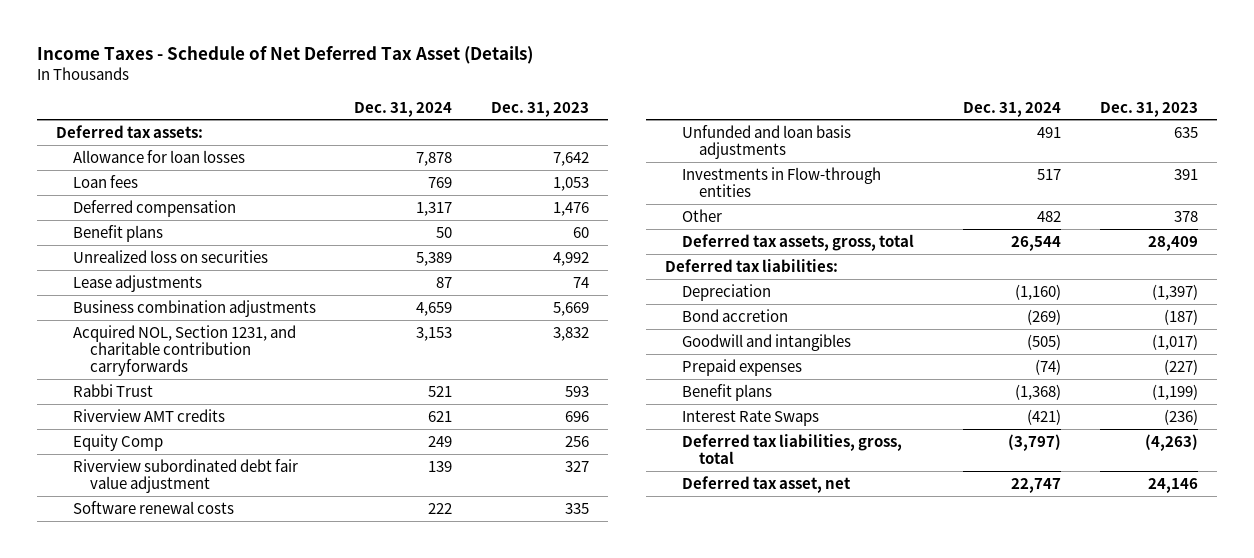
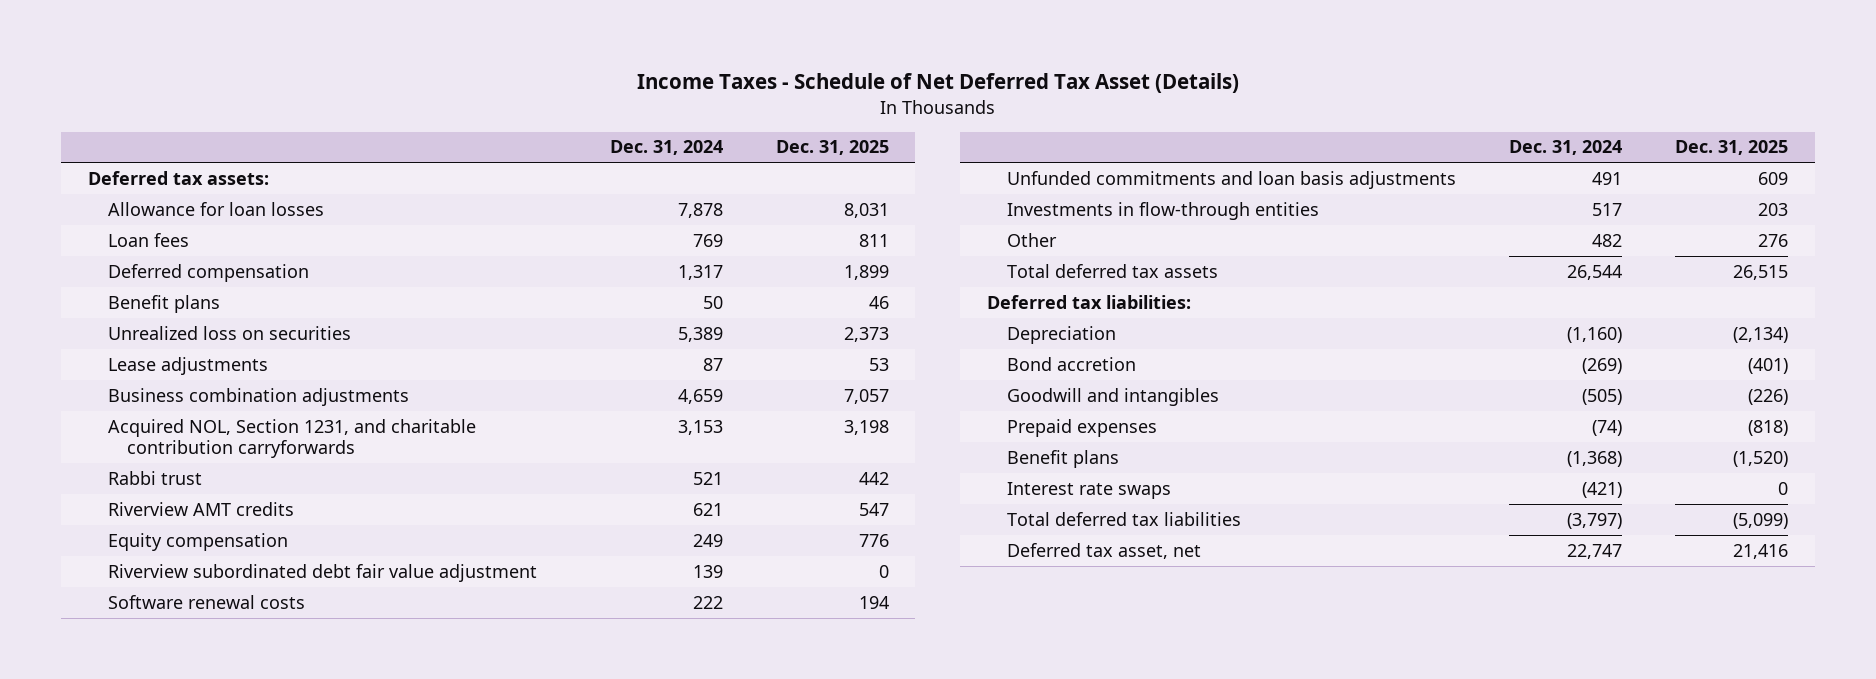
[490,101,589,117] Dec. 31, 2023 -> none
none -> [775,140,889,156] Dec. 31, 2025
[72,383,153,397] Rabbi Trust -> [107,470,202,485] Rabbi trust
[72,433,163,451] Equity Comp -> [107,532,288,551] Equity compensation
[681,124,851,160] Unfunded and loan basis adjustments -> [1006,170,1456,189] Unfunded commitments and loan basis adjustments
[681,166,881,198] Investments in Flow-through entities -> [1006,201,1319,220] Investments in flow-through entities
[681,233,914,251] Deferred tax assets, gross, total -> [1006,263,1218,278] Total deferred tax assets
[681,409,819,426] Interest Rate Swaps -> [1006,481,1171,499] Interest rate swaps
[681,433,902,465] Deferred tax liabilities, gross, total -> [1006,511,1241,526] Total deferred tax liabilities

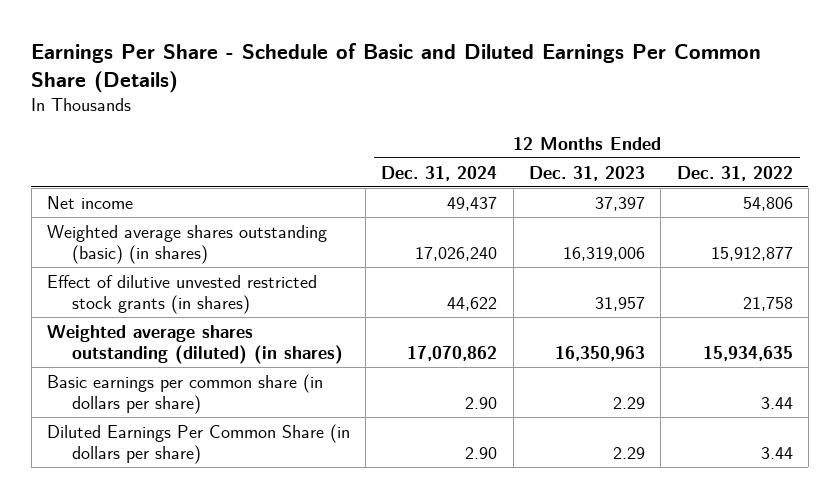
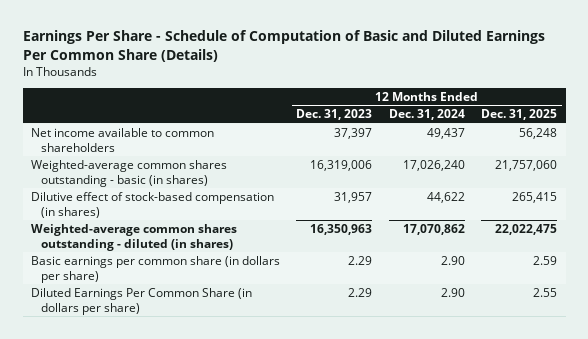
[31,42,762,93] Earnings Per Share - Schedule of Basic and Diluted Earnings Per Common Share (Details) -> [22,30,545,62] Earnings Per Share - Schedule of Computation of Basic and Diluted Earnings Per Common Share (Details)
[676,165,793,181] Dec. 31, 2022 -> none
none -> [481,109,558,121] Dec. 31, 2025
[46,195,133,209] Net income -> [30,128,214,152] Net income available to common shareholders
[46,224,327,265] Weighted average shares outstanding (basic) (in shares) -> [30,160,227,187] Weighted-average common shares outstanding - basic (in shares)
[46,274,317,315] Effect of dilutive unvested restricted stock grants (in shares) -> [30,192,274,218] Dilutive effect of stock-based compensation (in shares)
[46,324,343,365] Weighted average shares outstanding (diluted) (in shares) -> [30,224,237,251] Weighted-average common shares outstanding - diluted (in shares)

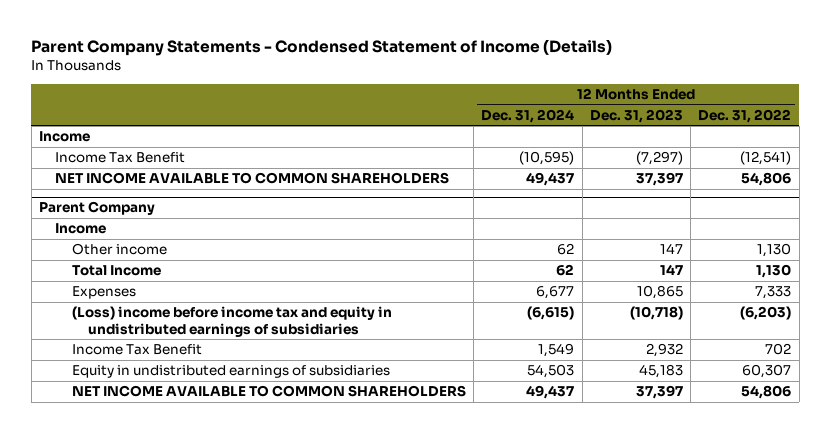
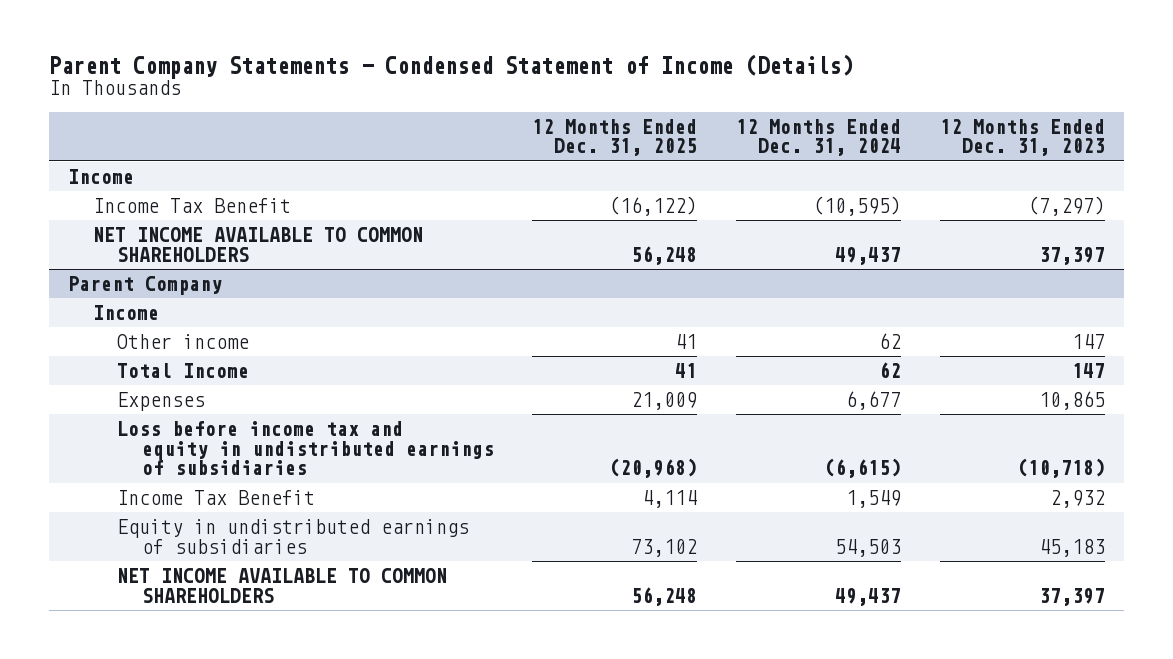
[698,108,792,123] Dec. 31, 2022 -> none
none -> [532,118,698,157] 12 Months Ended Dec. 31, 2025
[71,306,392,337] (Loss) income before income tax and equity in undistributed earnings of subsidiaries -> [117,421,494,476] Loss before income tax and equity in undistributed earnings of subsidiaries

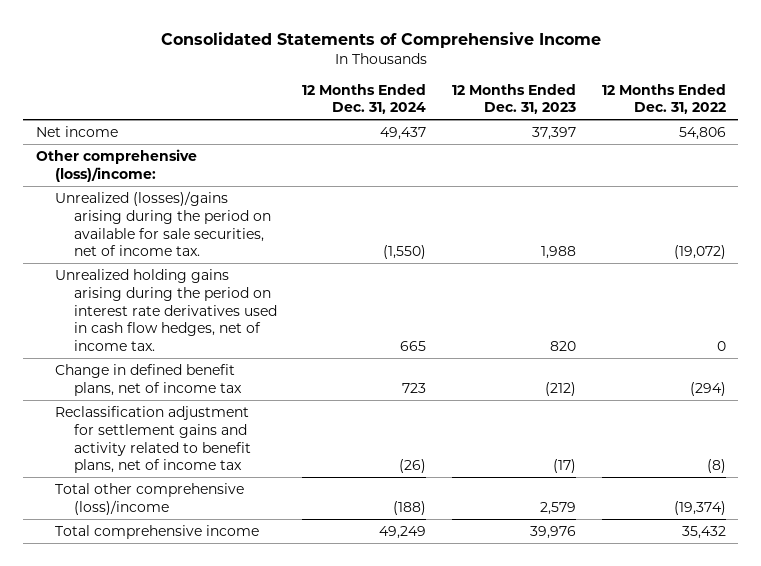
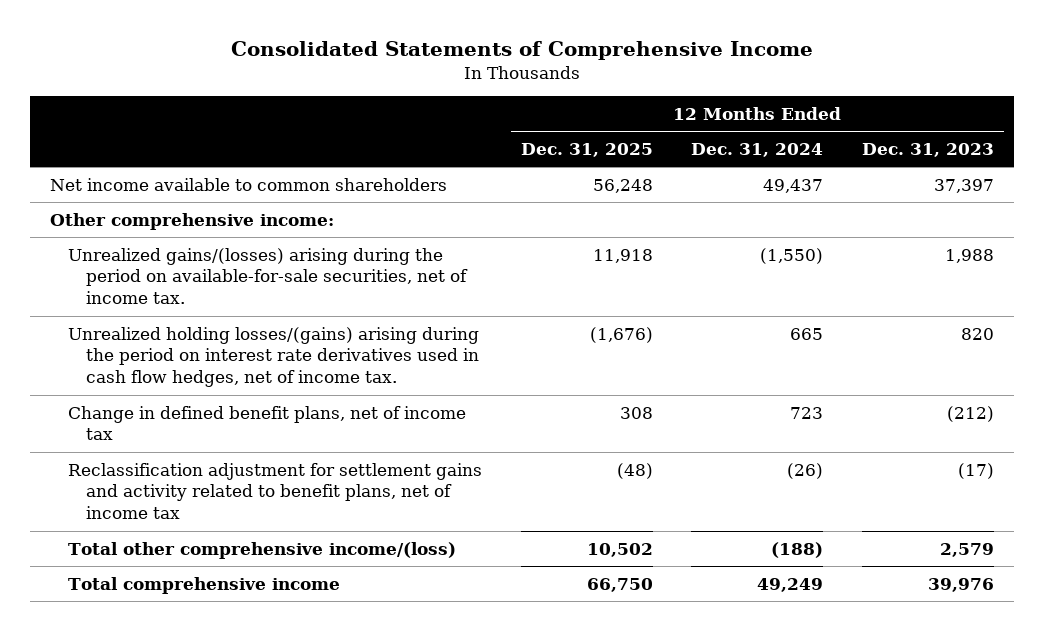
[601,83,726,115] 12 Months Ended Dec. 31, 2022 -> none
none -> [520,142,653,157] Dec. 31, 2025
[35,125,118,137] Net income -> [49,177,447,191] Net income available to common shareholders
[35,148,197,182] Other comprehensive (loss)/income: -> [49,212,334,230] Other comprehensive income:
[54,190,271,257] Unrealized (losses)/gains arising during the period on available for sale securities, net of income tax. -> [67,247,468,305] Unrealized gains/(losses) arising during the period on available-for-sale securities, net of income tax.
[54,268,277,352] Unrealized holding gains arising during the period on interest rate derivatives used in cash flow hedges, net of income tax. -> [67,326,479,388] Unrealized holding losses/(gains) arising during the period on interest rate derivatives used in cash flow hedges, net of income tax.
[54,482,244,515] Total other comprehensive (loss)/income -> [67,541,456,559] Total other comprehensive income/(loss)

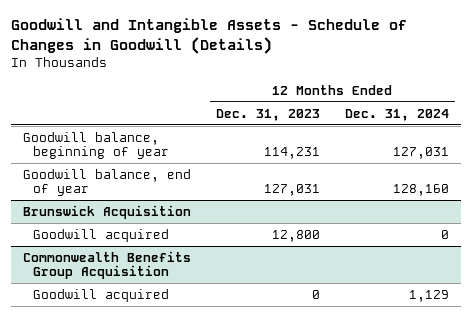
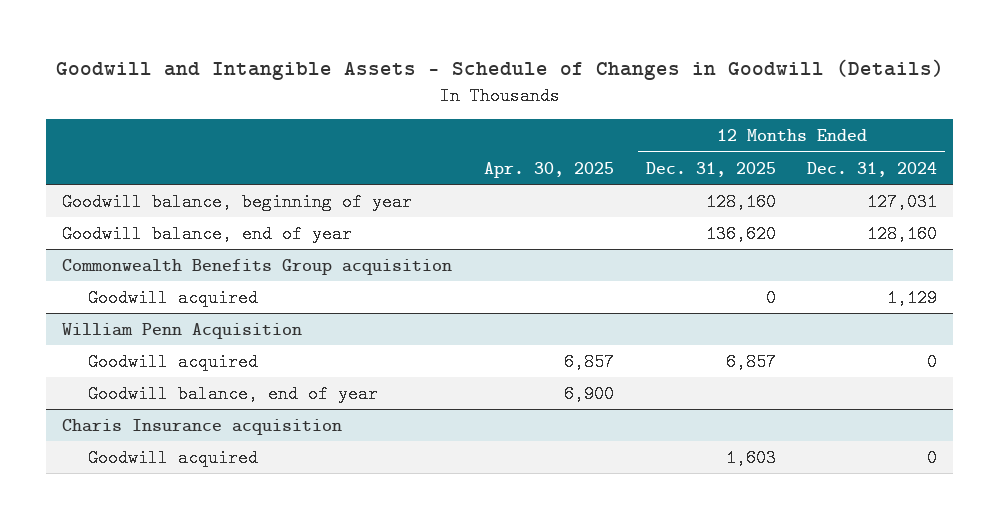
[215,108,320,121] Dec. 31, 2023 -> none
none -> [483,161,614,178] Apr. 30, 2025
none -> [645,161,776,177] Dec. 31, 2025
[23,204,192,219] Brunswick Acquisition -> none
[32,228,169,242] Goodwill acquired -> none
[23,250,192,280] Commonwealth Benefits Group Acquisition -> [61,258,452,275] Commonwealth Benefits Group acquisition
none -> [61,322,302,339] William Penn Acquisition
none -> [88,352,259,371] Goodwill acquired
none -> [88,384,379,403] Goodwill balance, end of year
none -> [61,418,342,435] Charis Insurance acquisition
none -> [88,448,259,467] Goodwill acquired

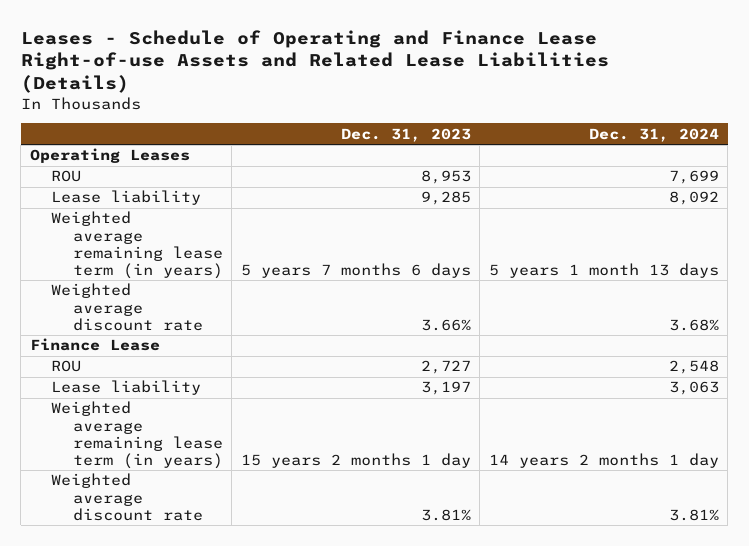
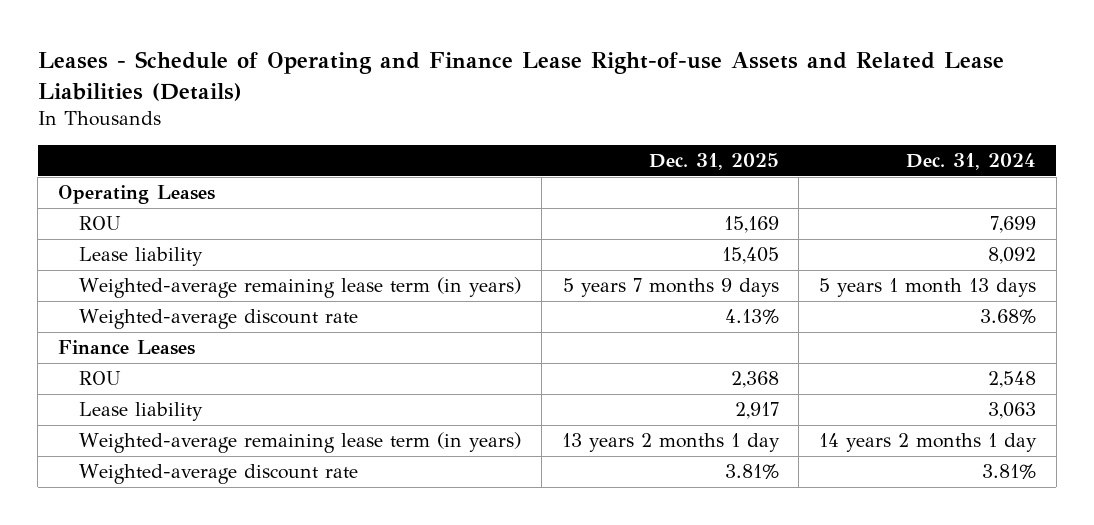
[340,127,471,142] Dec. 31, 2023 -> none
none -> [648,153,779,171] Dec. 31, 2025
[51,211,223,280] Weighted average remaining lease term (in years) -> [79,277,522,299] Weighted-average remaining lease term (in years)
[51,283,203,331] Weighted average discount rate -> [79,309,359,330] Weighted-average discount rate
[29,338,160,352] Finance Lease -> [57,340,195,356] Finance Leases
[51,401,223,470] Weighted average remaining lease term (in years) -> [79,432,522,454] Weighted-average remaining lease term (in years)
[51,473,203,521] Weighted average discount rate -> [79,464,359,485] Weighted-average discount rate

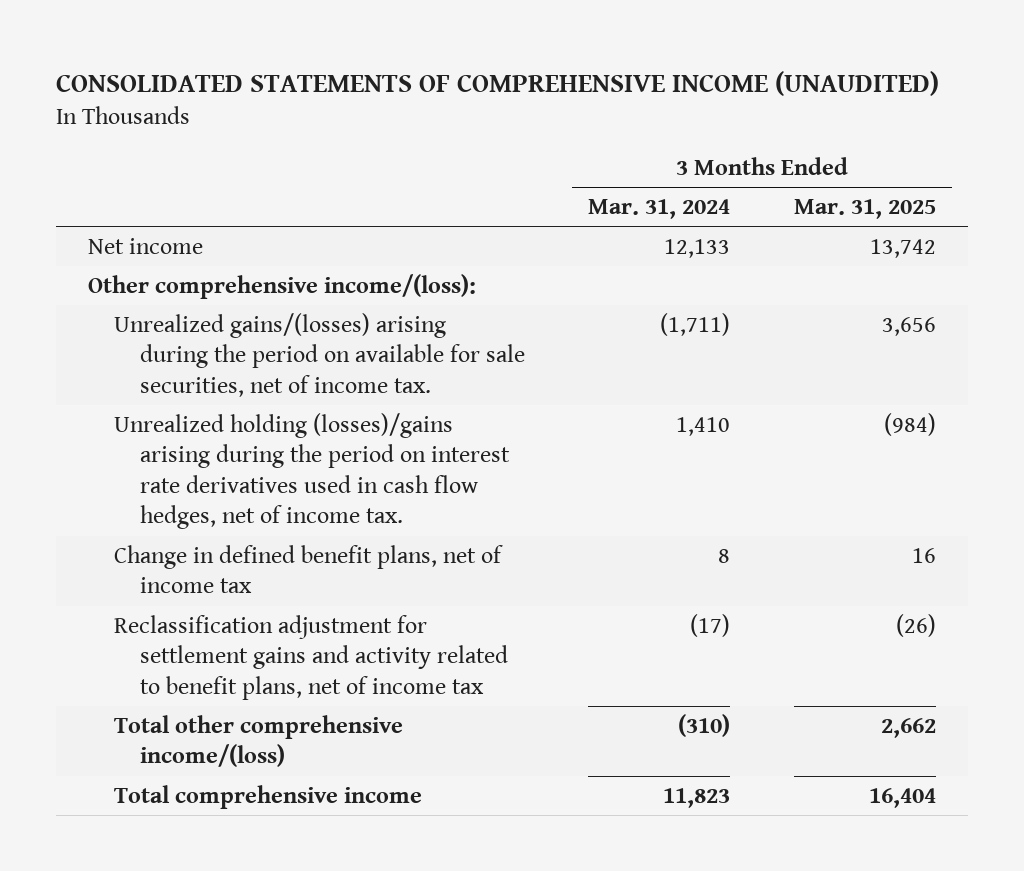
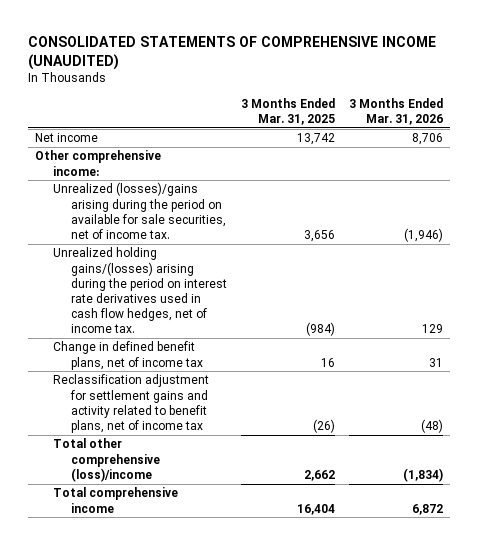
[588,199,731,220] Mar. 31, 2024 -> none
none -> [348,97,443,125] 3 Months Ended Mar. 31, 2026
[87,273,476,299] Other comprehensive income/(loss): -> [34,150,161,176] Other comprehensive income:
[113,312,525,397] Unrealized gains/(losses) arising during the period on available for sale securities, net of income tax. -> [52,182,226,239] Unrealized (losses)/gains arising during the period on available for sale securities, net of income tax.
[113,412,510,530] Unrealized holding (losses)/gains arising during the period on interest rate derivatives used in cash flow hedges, net of income tax. -> [52,247,227,334] Unrealized holding gains/(losses) arising during the period on interest rate derivatives used in cash flow hedges, net of income tax.
[113,714,403,768] Total other comprehensive income/(loss) -> [52,438,160,482] Total other comprehensive (loss)/income

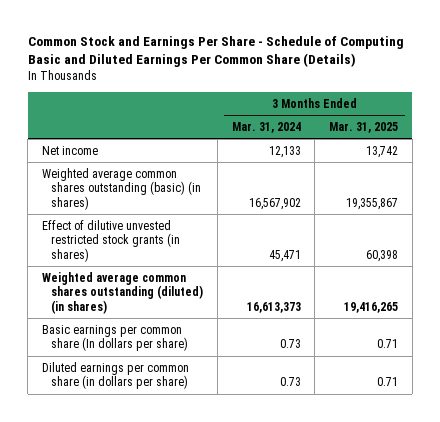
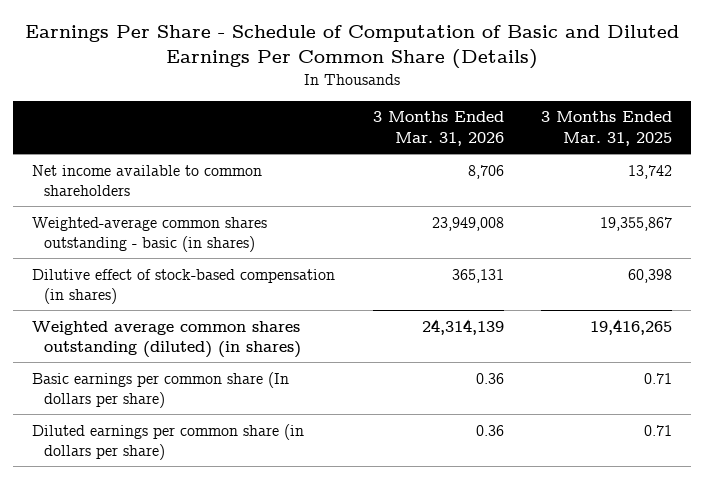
[27,35,404,68] Common Stock and Earnings Per Share - Schedule of Computing Basic and Diluted Earnings Per Common Share (Details) -> [25,25,680,70] Earnings Per Share - Schedule of Computation of Basic and Diluted Earnings Per Common Share (Details)
[231,121,301,133] Mar. 31, 2024 -> none
none -> [372,111,504,146] 3 Months Ended Mar. 31, 2026
[41,145,98,155] Net income -> [31,164,262,196] Net income available to common shareholders
[41,167,202,211] Weighted average common shares outstanding (basic) (in shares) -> [31,216,267,252] Weighted-average common shares outstanding - basic (in shares)
[41,219,181,263] Effect of dilutive unvested restricted stock grants (in shares) -> [31,268,335,304] Dilutive effect of stock-based compensation (in shares)

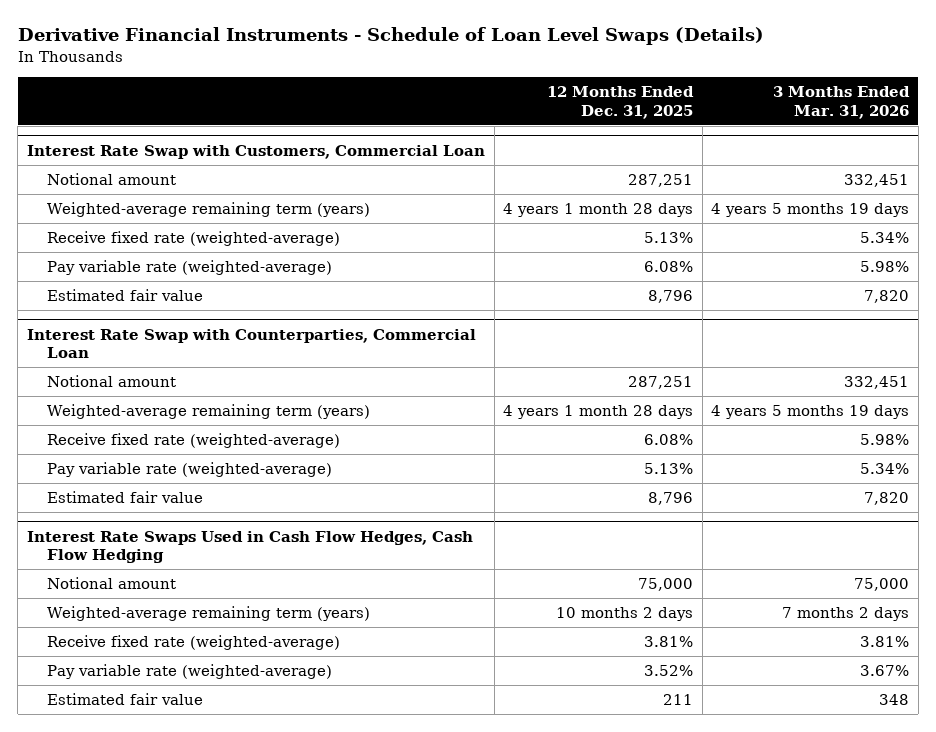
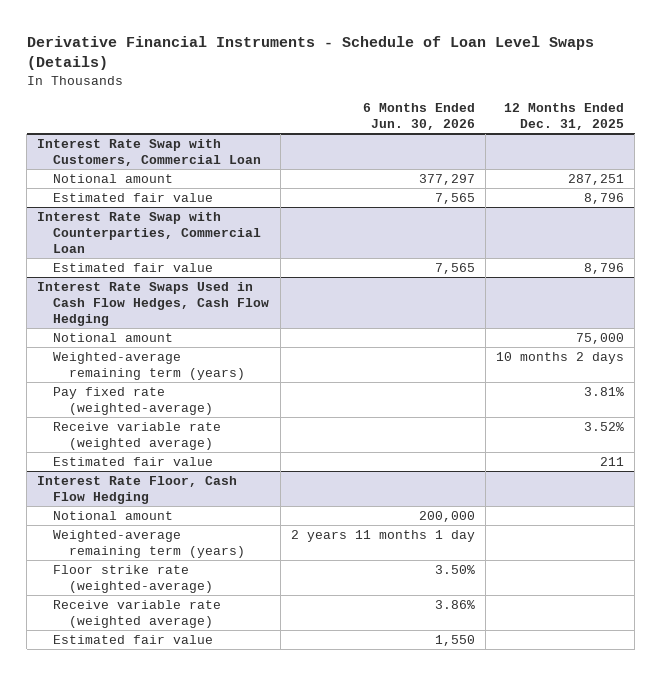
[773,86,911,119] 3 Months Ended Mar. 31, 2026 -> none
none -> [362,102,475,130] 6 Months Ended Jun. 30, 2026
[46,202,370,218] Weighted-average remaining term (years) -> none
[46,231,340,247] Receive fixed rate (weighted-average) -> none
[46,260,332,276] Pay variable rate (weighted-average) -> none
[46,375,176,388] Notional amount -> none
[46,404,370,420] Weighted-average remaining term (years) -> none
[46,433,340,449] Receive fixed rate (weighted-average) -> none
[46,462,332,478] Pay variable rate (weighted-average) -> none
[46,635,340,651] Receive fixed rate (weighted-average) -> [53,387,214,415] Pay fixed rate (weighted-average)
[46,664,332,680] Pay variable rate (weighted-average) -> [53,422,222,450] Receive variable rate (weighted average)
none -> [37,476,238,504] Interest Rate Floor, Cash Flow Hedging
none -> [53,511,174,521] Notional amount
none -> [53,530,246,558] Weighted-average remaining term (years)
none -> [53,565,214,593] Floor strike rate (weighted-average)
none -> [53,600,222,628] Receive variable rate (weighted average)
none -> [53,635,214,645] Estimated fair value

